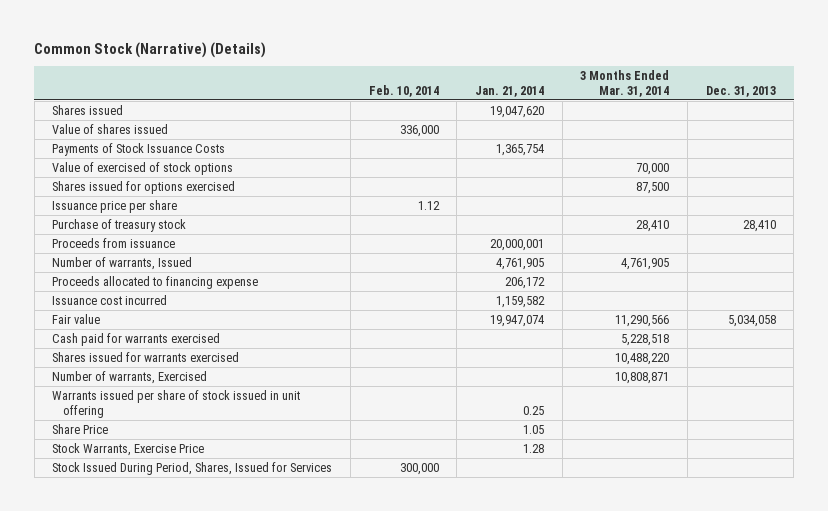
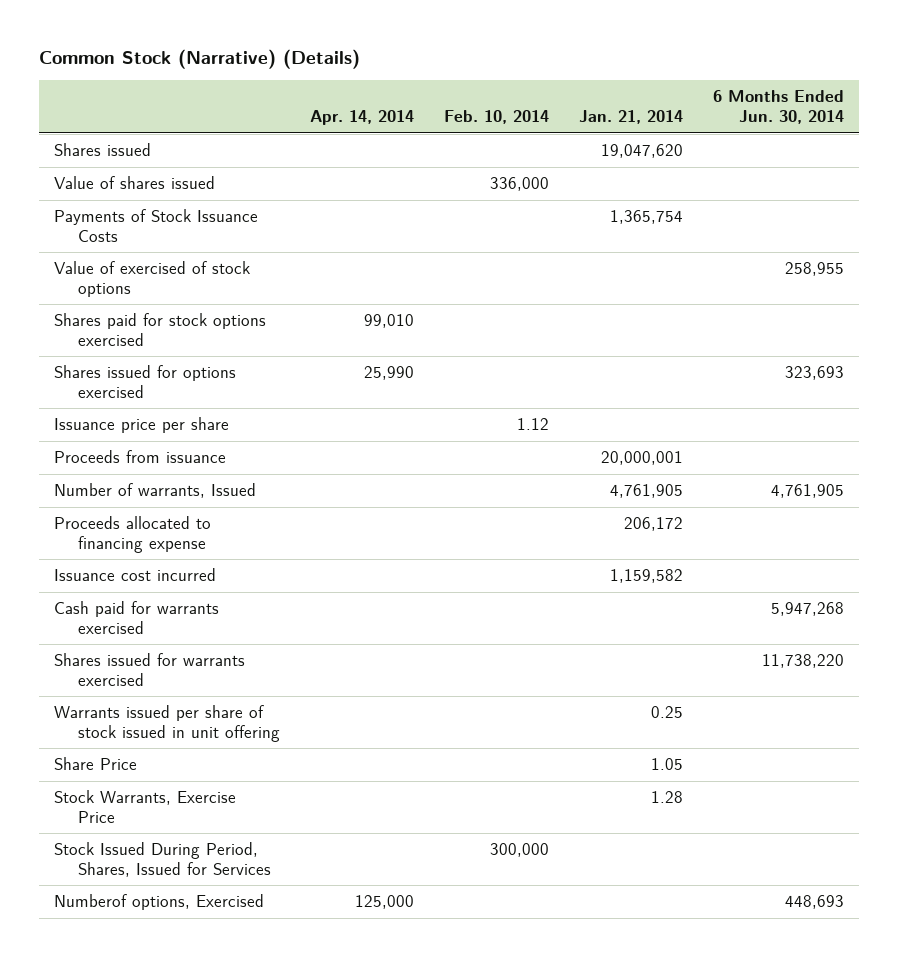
[580,69,670,98] 3 Months Ended Mar. 31, 2014 -> none
[705,86,776,98] Dec. 31, 2013 -> none
none -> [310,110,415,126] Apr. 14, 2014
none -> [713,90,845,125] 6 Months Ended Jun. 30, 2014
none -> [53,313,266,346] Shares paid for stock options exercised
[52,218,187,232] Purchase of treasury stock -> none
[52,313,101,324] Fair value -> none
[52,370,208,384] Number of warrants, Exercised -> none
none -> [53,894,264,911] Numberof options, Exercised

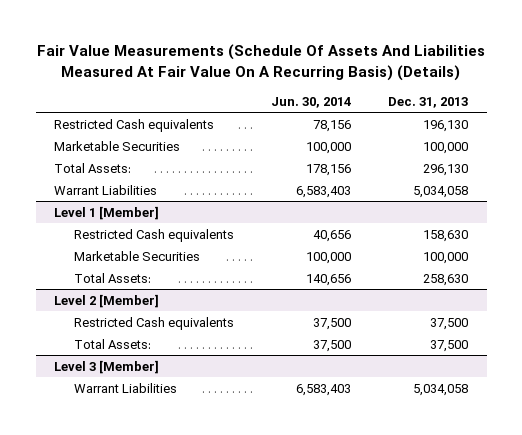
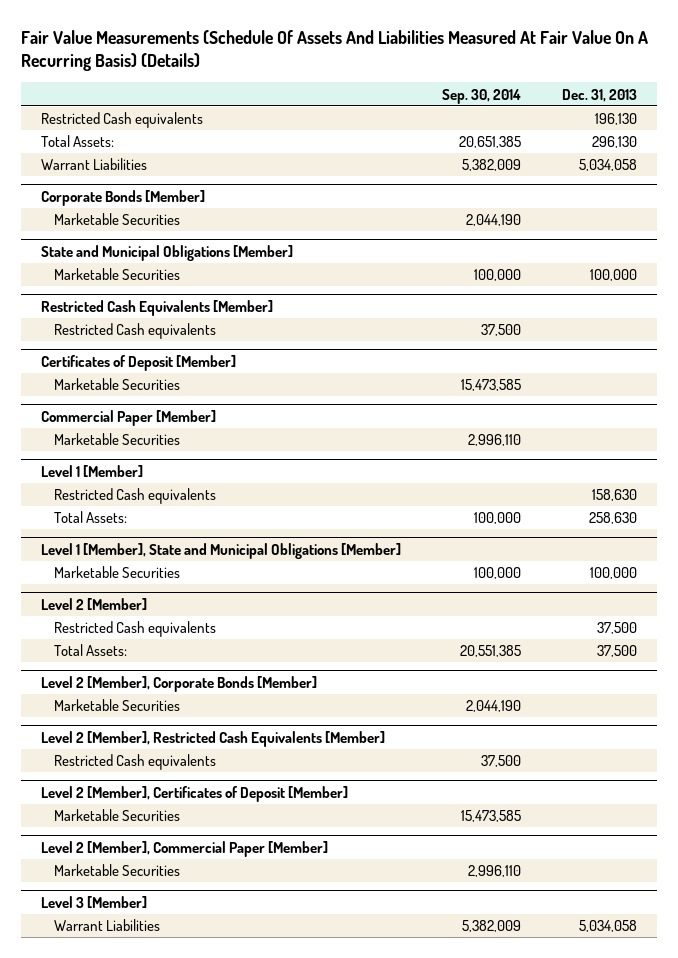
[271,96,352,108] Jun. 30, 2014 -> none
none -> [441,88,521,104] Sep. 30, 2014
[54,140,181,151] Marketable Securities -> none
none -> [41,190,206,207] Corporate Bonds [Member]
none -> [54,213,181,226] Marketable Securities
none -> [41,245,294,262] State and Municipal Obligations [Member]
none -> [54,268,181,281] Marketable Securities
none -> [41,300,274,317] Restricted Cash Equivalents [Member]
none -> [54,323,217,340] Restricted Cash equivalents
none -> [41,355,237,372] Certificates of Deposit [Member]
none -> [54,378,181,391] Marketable Securities
none -> [41,410,217,427] Commercial Paper [Member]
none -> [54,433,181,446] Marketable Securities
[74,250,201,261] Marketable Securities -> none
none -> [41,543,402,560] Level 1 [Member], State and Municipal Obligations [Member]
none -> [54,566,181,579] Marketable Securities
none -> [41,676,318,693] Level 2 [Member], Corporate Bonds [Member]
none -> [54,699,181,712] Marketable Securities
none -> [41,731,386,748] Level 2 [Member], Restricted Cash Equivalents [Member]
none -> [54,754,217,771] Restricted Cash equivalents
none -> [41,786,349,803] Level 2 [Member], Certificates of Deposit [Member]
none -> [54,809,181,822] Marketable Securities
none -> [41,841,329,858] Level 2 [Member], Commercial Paper [Member]
none -> [54,864,181,877] Marketable Securities

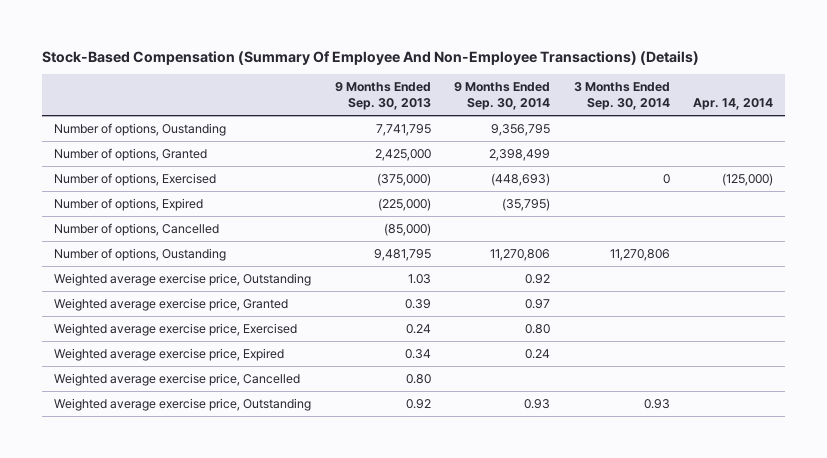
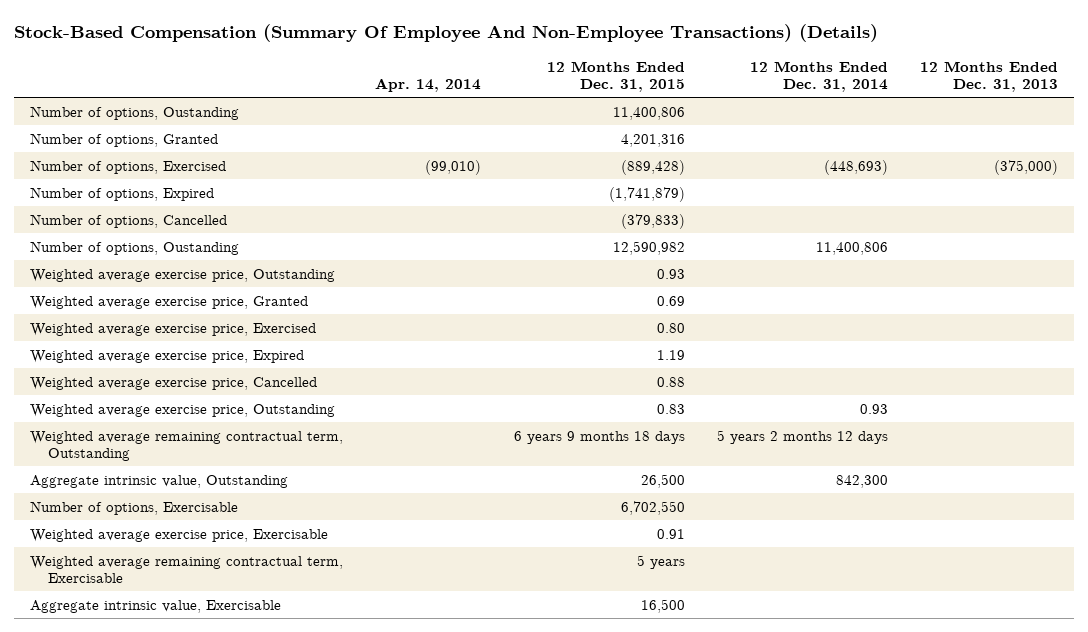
[334,82,431,110] 9 Months Ended Sep. 30, 2013 -> none
[454,82,551,110] 9 Months Ended Sep. 30, 2014 -> none
[573,82,670,110] 3 Months Ended Sep. 30, 2014 -> none
none -> [546,60,685,93] 12 Months Ended Dec. 31, 2015
none -> [749,60,888,93] 12 Months Ended Dec. 31, 2014
none -> [919,60,1058,93] 12 Months Ended Dec. 31, 2013
[722,173,774,187] (125,000) -> [425,159,482,175] (99,010)
none -> [30,430,344,462] Weighted average remaining contractual term, Outstanding
none -> [30,474,289,488] Aggregate intrinsic value, Outstanding
none -> [30,500,239,515] Number of options, Exercisable
none -> [30,528,329,542] Weighted average exercise price, Exercisable
none -> [30,555,344,584] Weighted average remaining contractual term, Exercisable
none -> [30,599,282,613] Aggregate intrinsic value, Exercisable

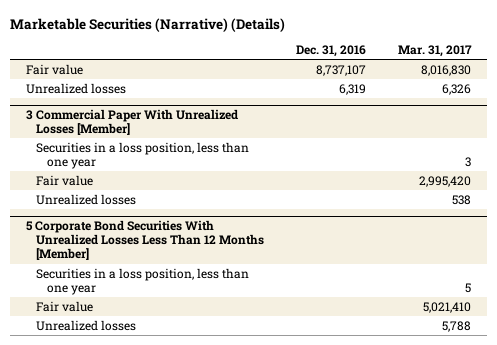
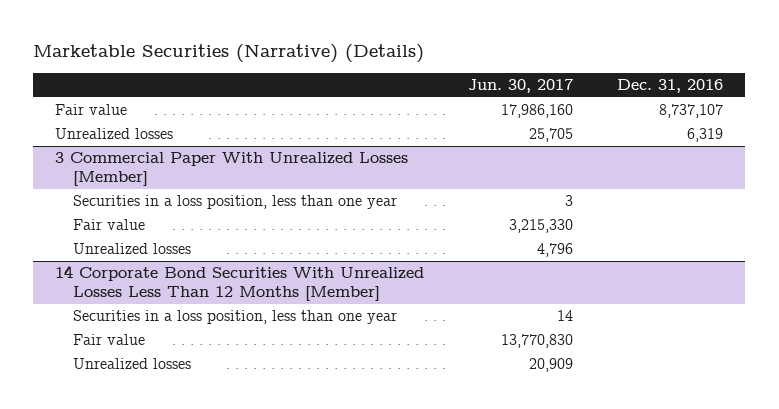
[397,45,472,58] Mar. 31, 2017 -> none
none -> [468,78,574,93] Jun. 30, 2017
[26,219,265,261] 5 Corporate Bond Securities With Unrealized Losses Less Than 12 Months [Member] -> [55,265,425,302] 14 Corporate Bond Securities With Unrealized Losses Less Than 12 Months [Member]

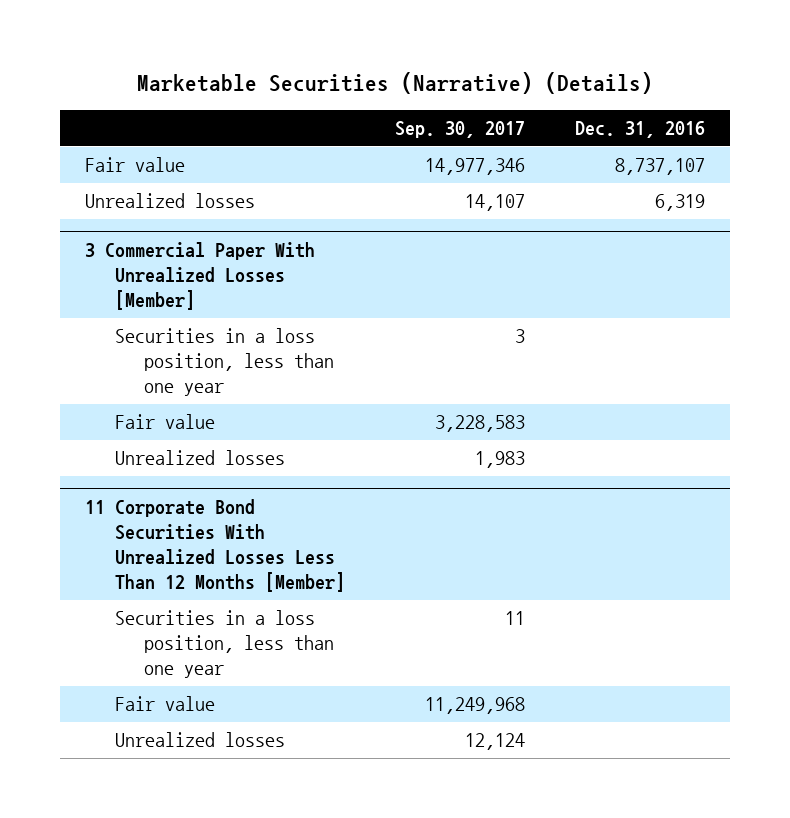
[468,78,574,93] Jun. 30, 2017 -> none
none -> [394,120,525,138] Sep. 30, 2017
[55,265,425,302] 14 Corporate Bond Securities With Unrealized Losses Less Than 12 Months [Member] -> [85,498,345,593] 11 Corporate Bond Securities With Unrealized Losses Less Than 12 Months [Member]

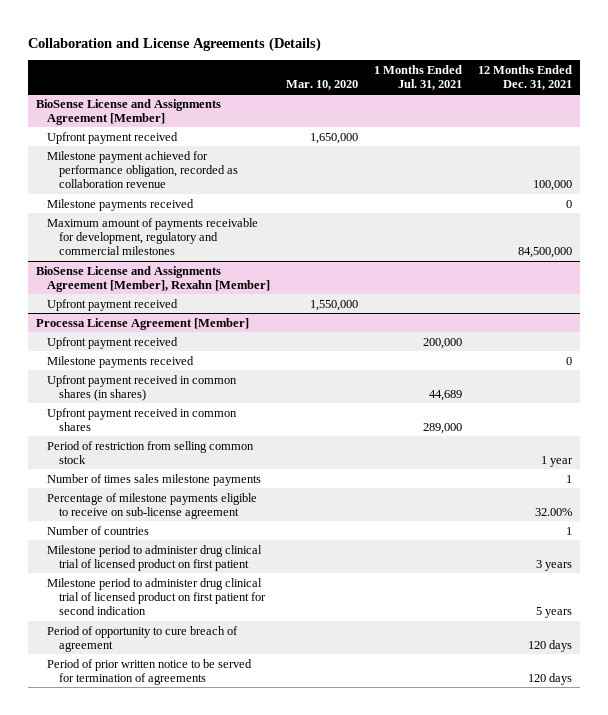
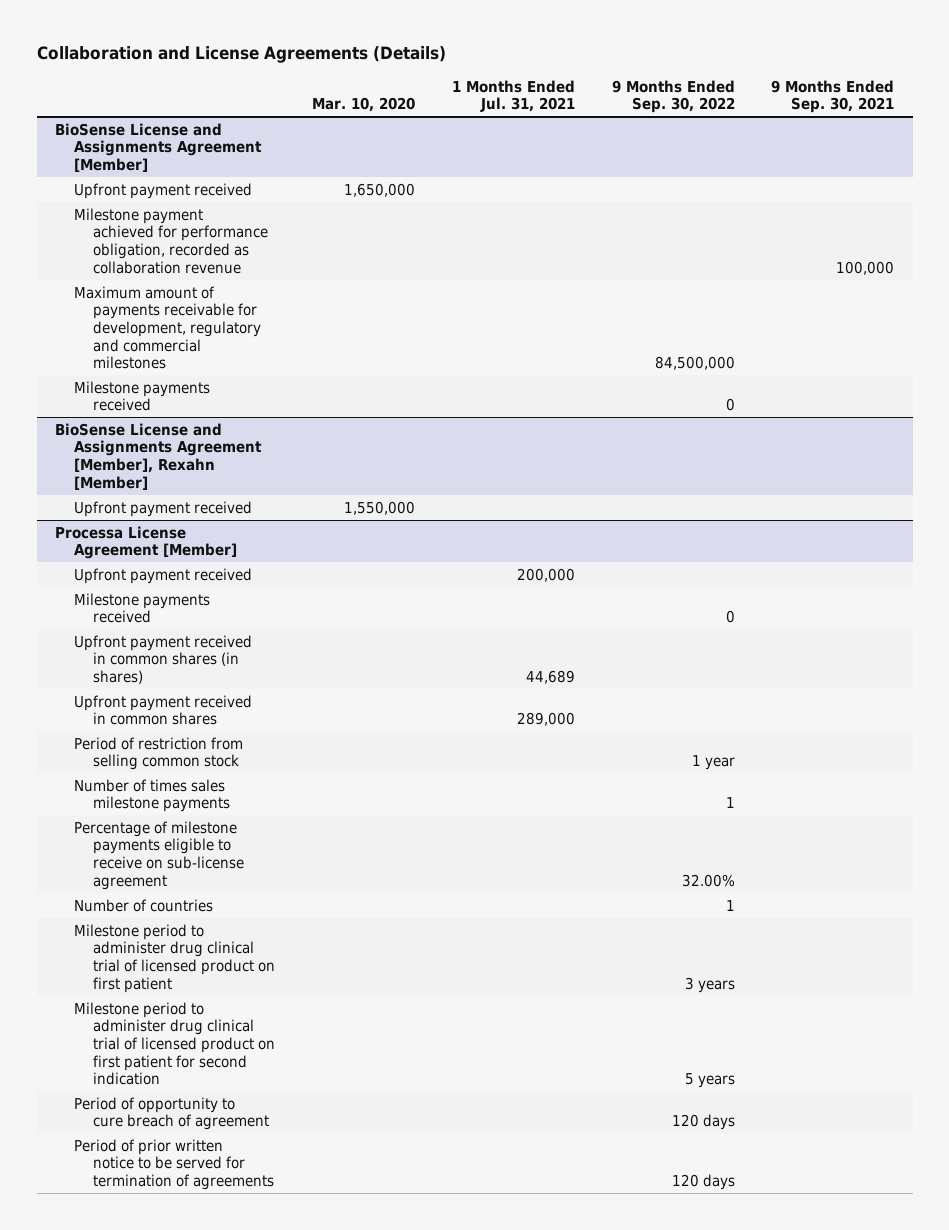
[477,64,572,90] 12 Months Ended Dec. 31, 2021 -> none
none -> [611,79,735,114] 9 Months Ended Sep. 30, 2022
none -> [771,79,895,114] 9 Months Ended Sep. 30, 2021
[47,198,195,211] Milestone payments received -> [74,380,211,412] Milestone payments received

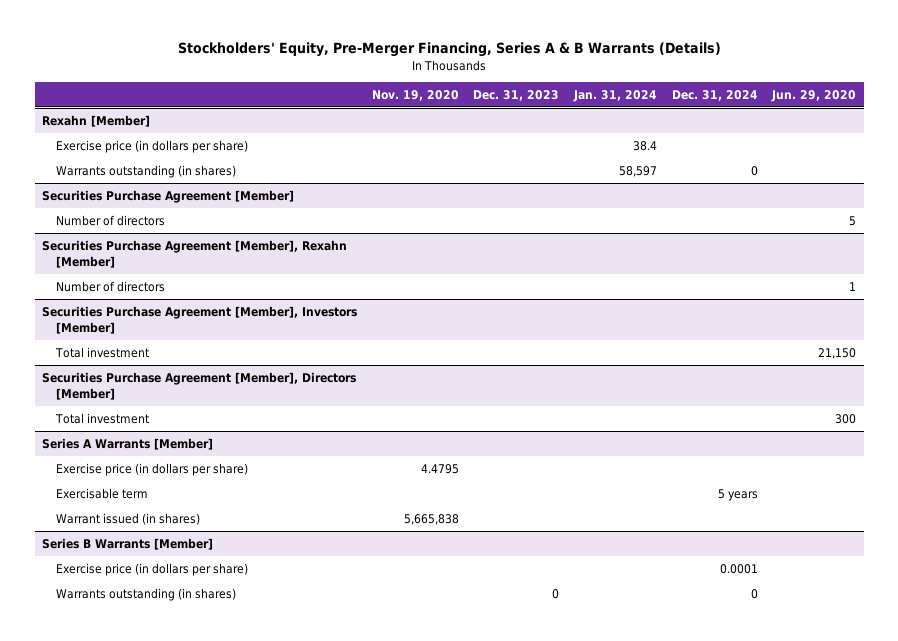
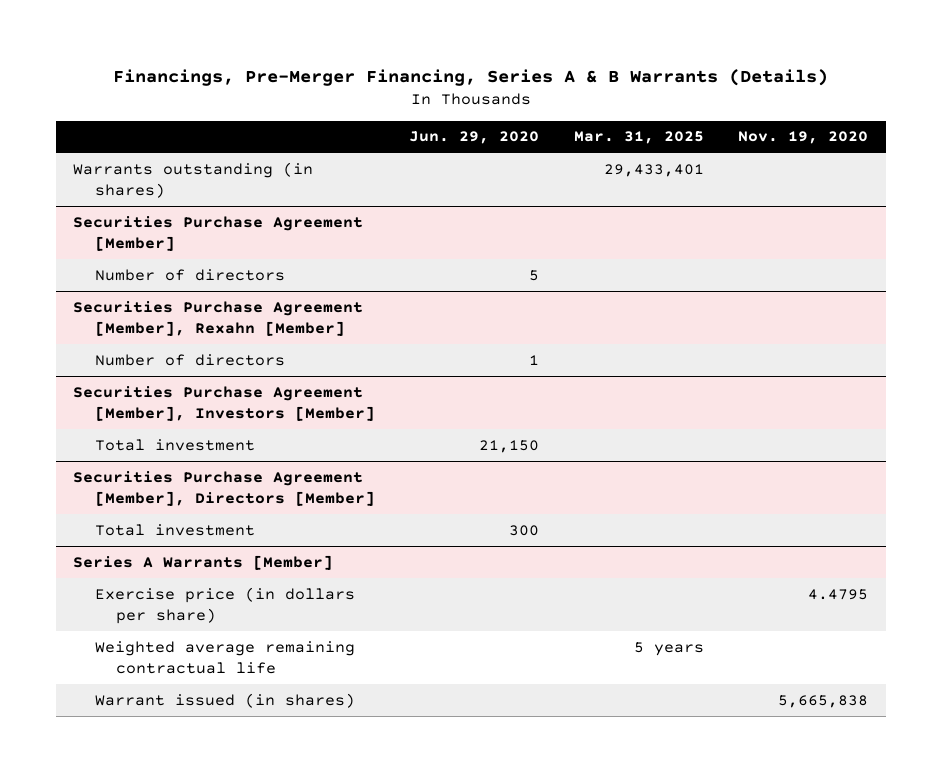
[178,42,722,58] Stockholders' Equity, Pre-Merger Financing, Series A & B Warrants (Details) -> [112,68,828,86] Financings, Pre-Merger Financing, Series A & B Warrants (Details)
[473,89,560,101] Dec. 31, 2023 -> none
[572,89,657,102] Jan. 31, 2024 -> none
[671,89,758,101] Dec. 31, 2024 -> none
none -> [573,131,704,145] Mar. 31, 2025
[41,114,150,127] Rexahn [Member] -> none
[56,139,249,153] Exercise price (in dollars per share) -> none
[56,164,237,178] Warrants outstanding (in shares) -> none
none -> [73,161,314,198] Warrants outstanding (in shares)
[56,487,149,499] Exercisable term -> [94,640,355,674] Weighted average remaining contractual life
[41,537,213,550] Series B Warrants [Member] -> none
[56,562,249,576] Exercise price (in dollars per share) -> none
[56,587,237,601] Warrants outstanding (in shares) -> none

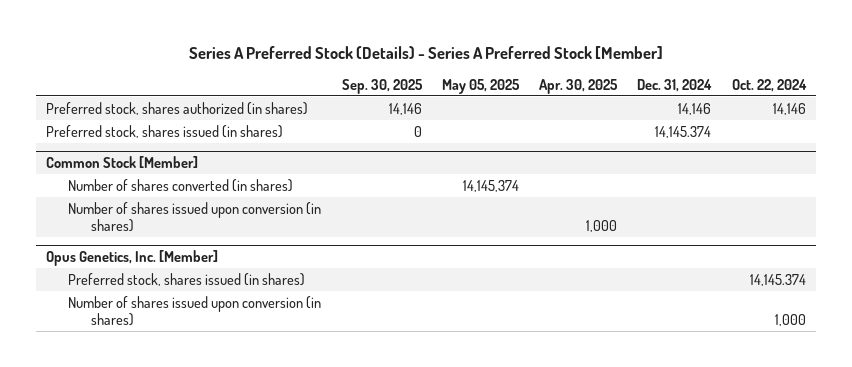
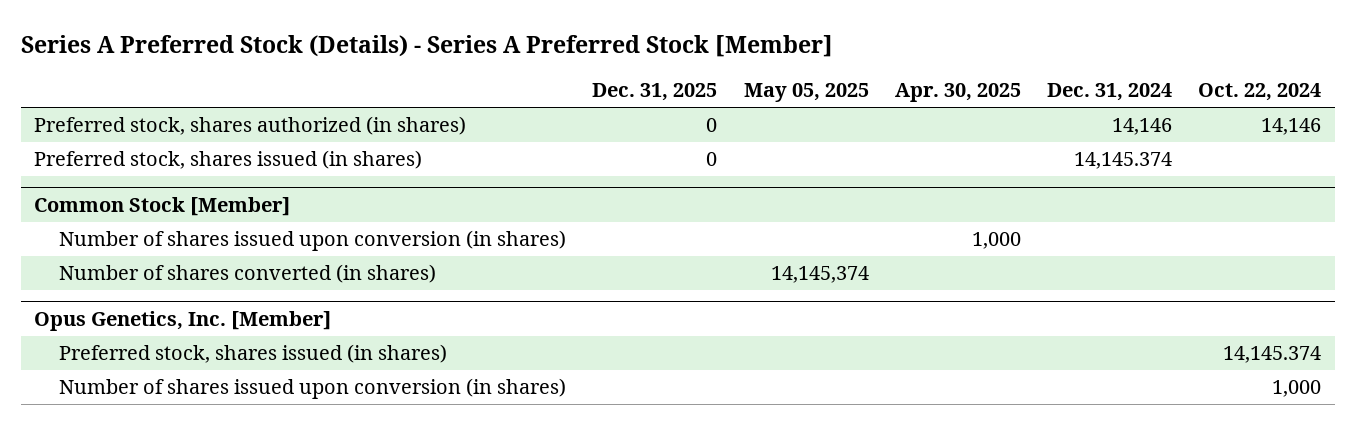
[341,78,423,94] Sep. 30, 2025 -> none
none -> [592,83,718,102] Dec. 31, 2025
[68,178,294,192] Number of shares converted (in shares) -> [59,264,437,284] Number of shares converted (in shares)

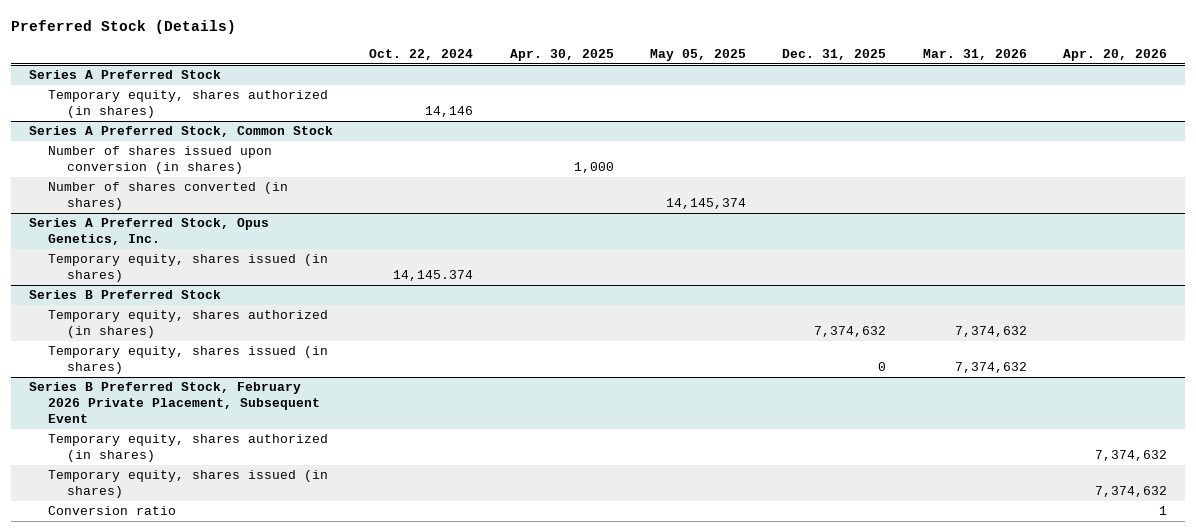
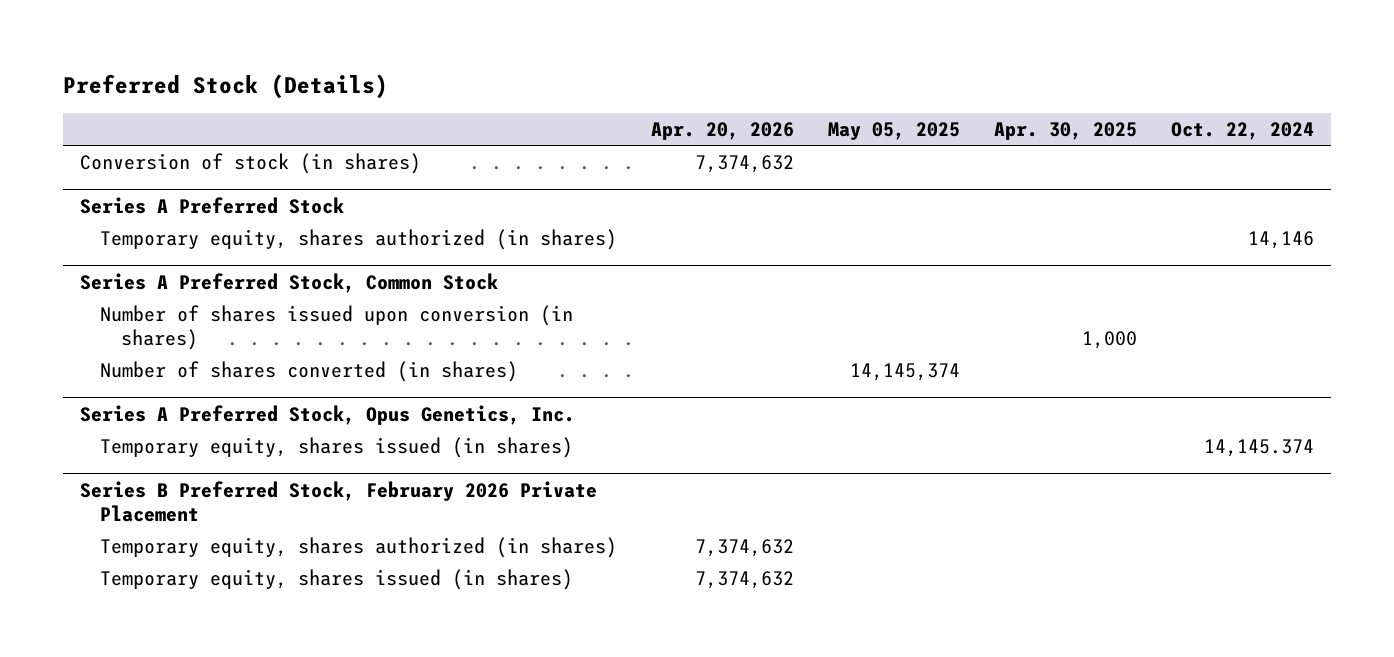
[782,48,887,60] Dec. 31, 2025 -> none
[922,48,1027,60] Mar. 31, 2026 -> none
none -> [79,153,421,175] Conversion of stock (in shares)
[28,290,221,300] Series B Preferred Stock -> none
[48,310,329,339] Temporary equity, shares authorized (in shares) -> none
[48,346,329,375] Temporary equity, shares issued (in shares) -> none
[28,382,321,424] Series B Preferred Stock, February 2026 Private Placement, Subsequent Event -> [79,480,597,522] Series B Preferred Stock, February 2026 Private Placement
[48,506,177,516] Conversion ratio -> none

